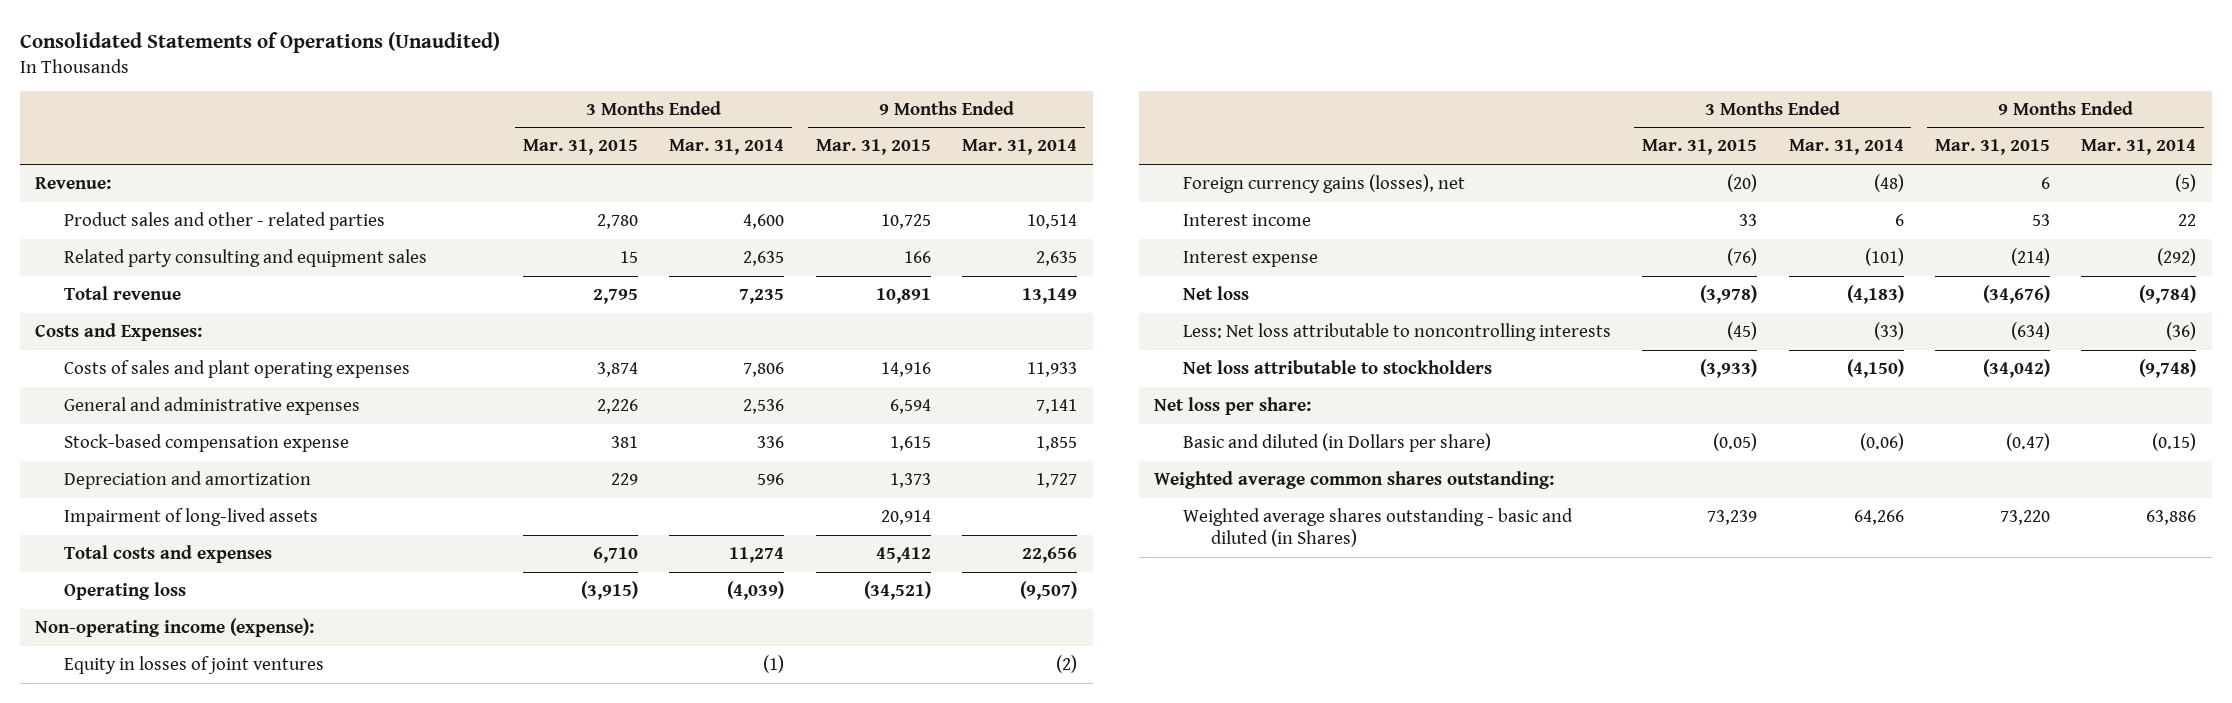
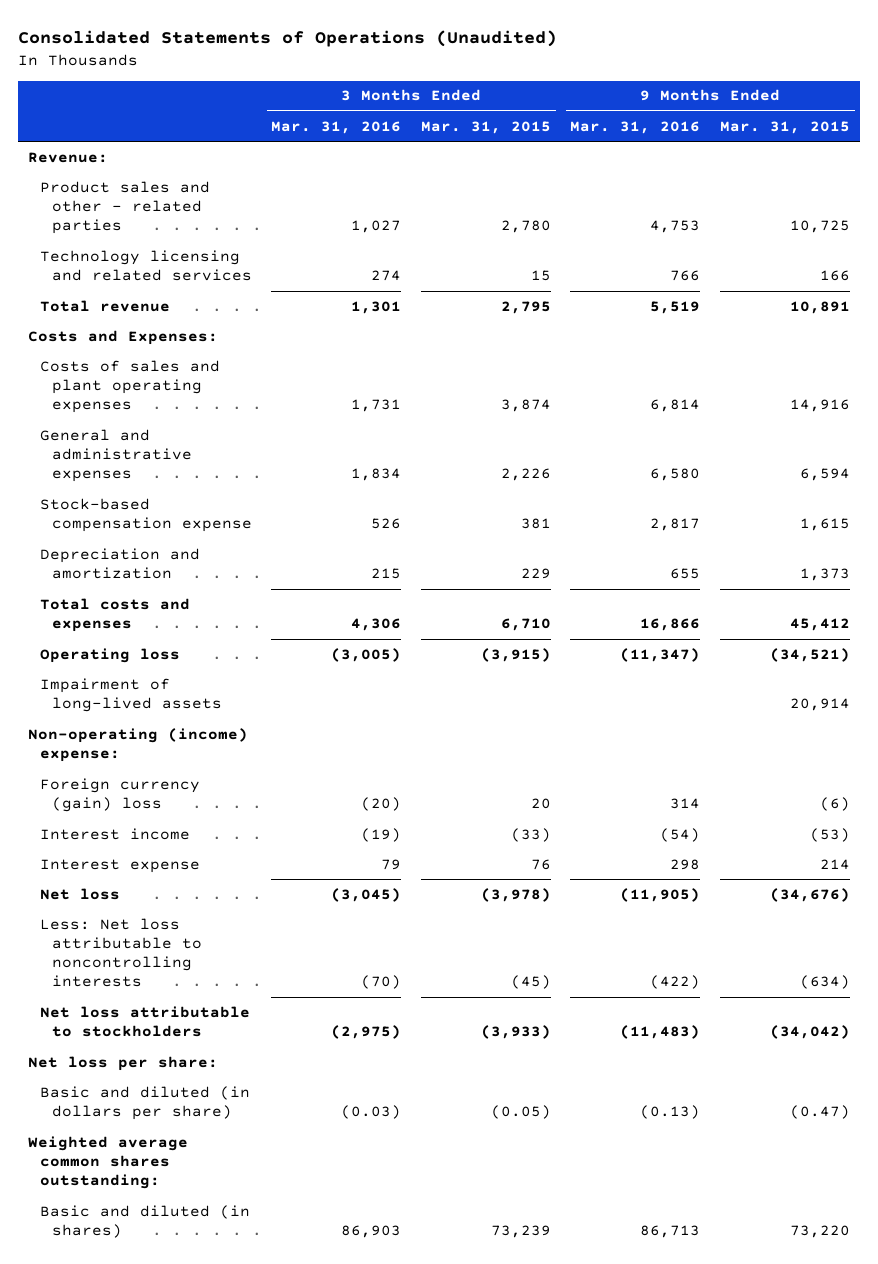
[669,139,785,156] Mar. 31, 2014 -> none
[962,139,1078,156] Mar. 31, 2014 -> none
none -> [271,120,402,134] Mar. 31, 2016
none -> [570,120,701,134] Mar. 31, 2016
[63,248,427,267] Related party consulting and equipment sales -> [40,249,253,282] Technology licensing and related services
[63,655,324,674] Equity in losses of joint ventures -> none
[63,507,318,526] Impairment of long-lived assets -> [40,677,223,713] Impairment of long-lived assets
[35,617,315,637] Non-operating income (expense): -> [28,727,249,763] Non-operating (income) expense:
[1182,173,1465,193] Foreign currency gains (losses), net -> [40,777,201,813] Foreign currency (gain) loss
[1727,173,1758,192] (20) -> [530,798,551,810] 20
[2041,176,2051,189] 6 -> [819,797,850,812] (6)
[1739,213,1758,226] 33 -> [510,827,551,842] (33)
[2032,213,2051,226] 53 -> [809,827,850,842] (53)
[1727,247,1758,266] (76) -> [530,858,551,870] 76
[2011,247,2051,266] (214) -> [819,858,850,870] 214
[1182,432,1491,452] Basic and diluted (in Dollars per share) -> [40,1085,251,1121] Basic and diluted (in dollars per share)
[1182,507,1573,548] Weighted average shares outstanding - basic and diluted (in Shares) -> [40,1204,251,1239] Basic and diluted (in shares)

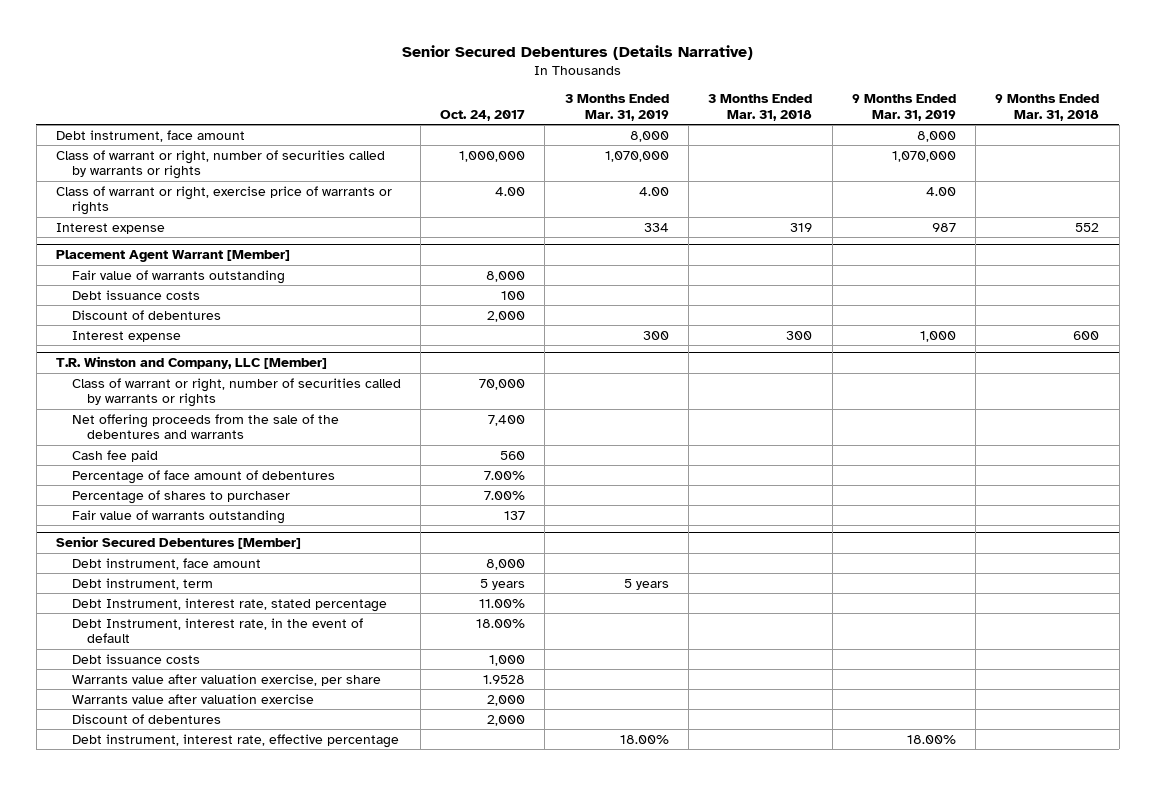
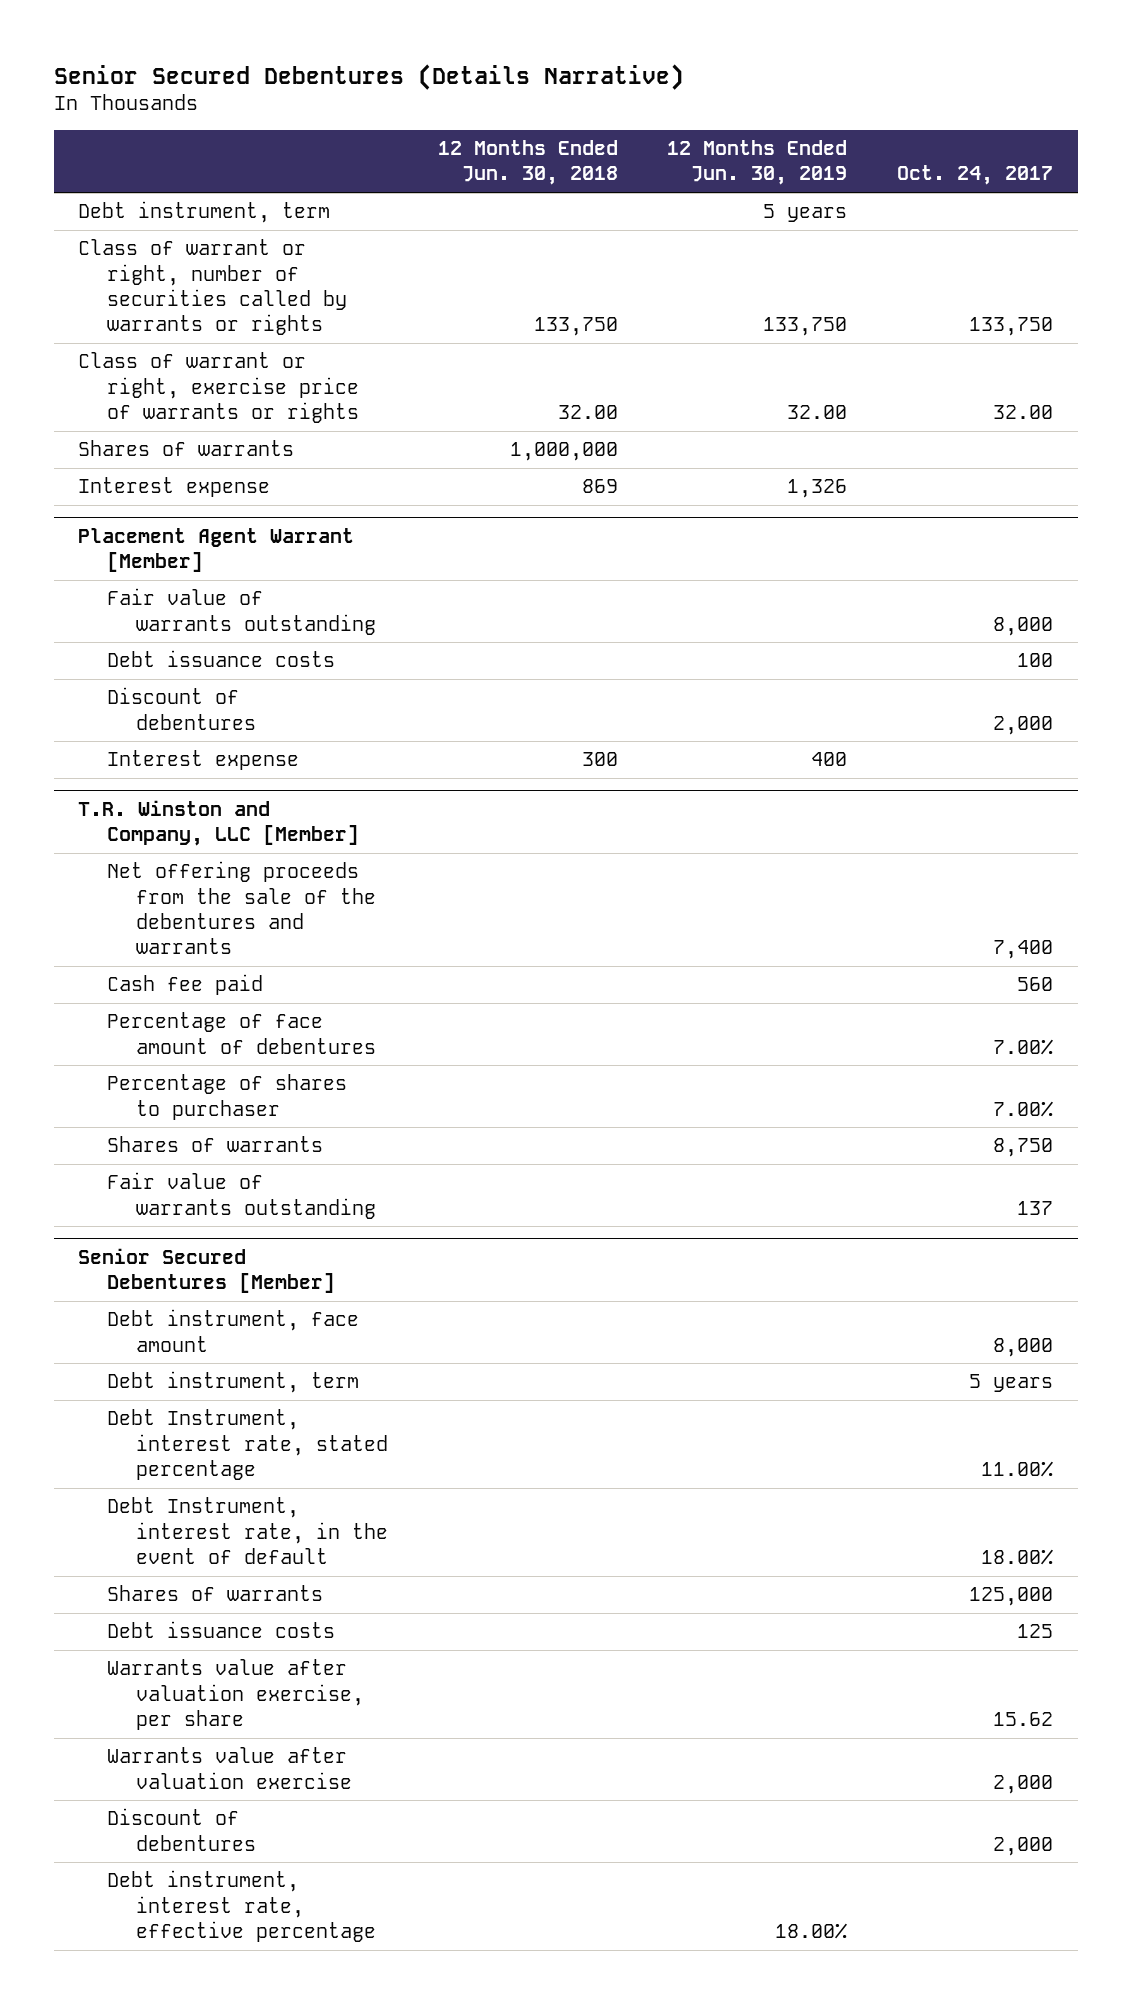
[564,94,669,121] 3 Months Ended Mar. 31, 2019 -> none
[708,94,813,121] 3 Months Ended Mar. 31, 2018 -> none
[851,94,956,121] 9 Months Ended Mar. 31, 2019 -> none
[995,94,1100,121] 9 Months Ended Mar. 31, 2018 -> none
none -> [437,140,618,186] 12 Months Ended Jun. 30, 2018
none -> [667,140,848,186] 12 Months Ended Jun. 30, 2019
[56,129,246,142] Debt instrument, face amount -> none
none -> [78,201,331,224] Debt instrument, term
[459,150,526,162] 1,000,000 -> [968,317,1053,337] 133,750
[495,186,526,196] 4.00 -> [992,404,1053,419] 32.00
none -> [78,440,295,457] Shares of warrants
[71,377,401,408] Class of warrant or right, number of securities called by warrants or rights -> none
none -> [107,1136,324,1153] Shares of warrants
none -> [107,1585,324,1602] Shares of warrants
[489,654,526,666] 1,000 -> [1016,1624,1053,1639] 125
[483,674,526,684] 1.9528 -> [992,1711,1053,1726] 15.62

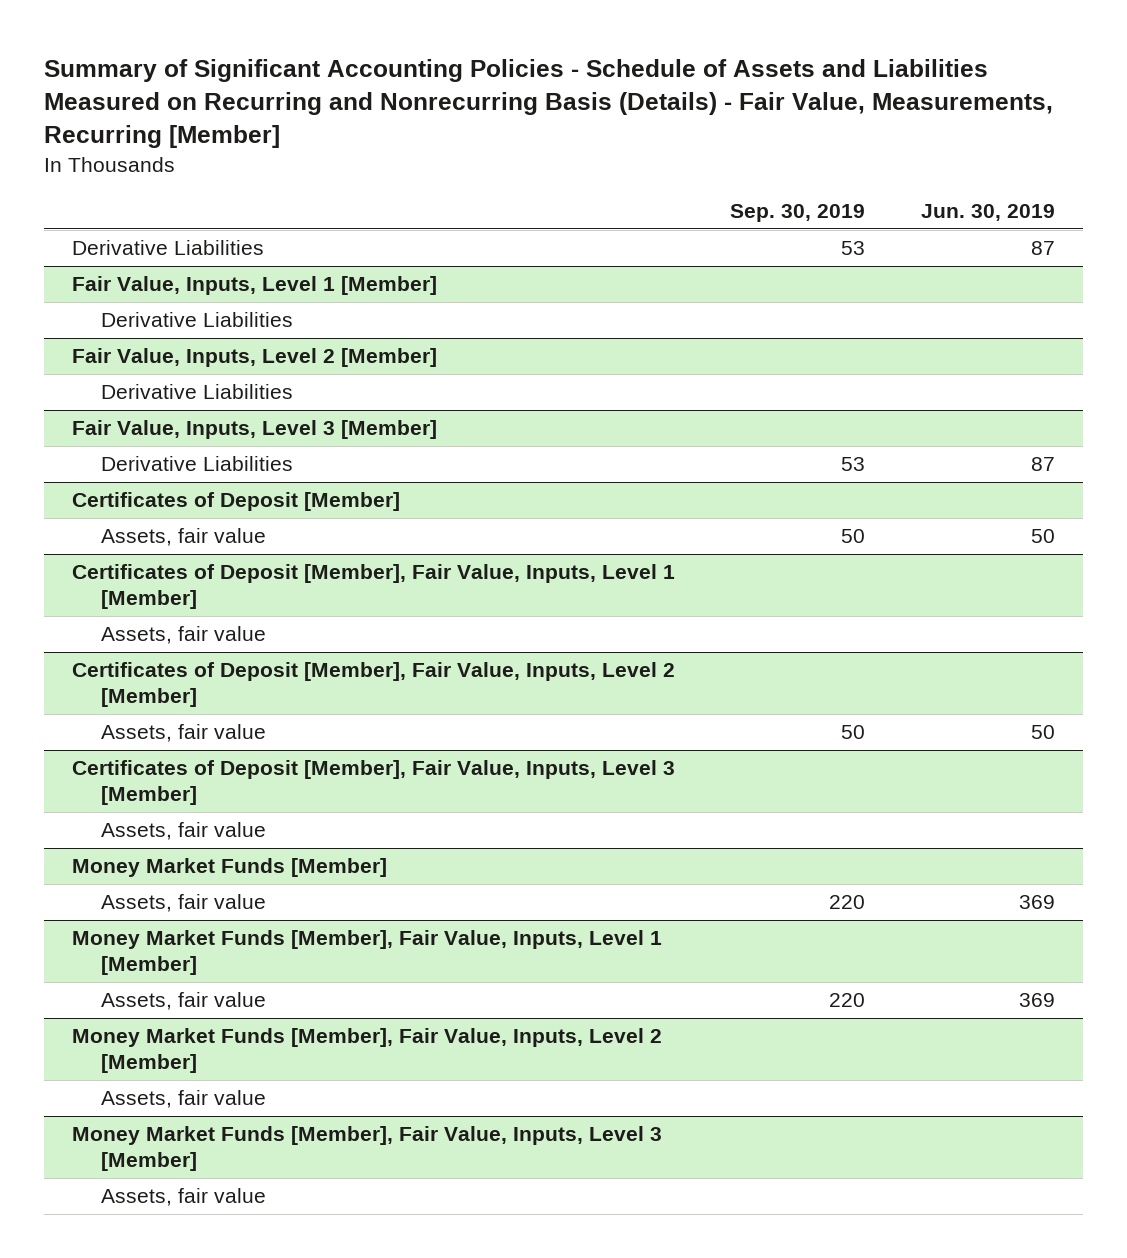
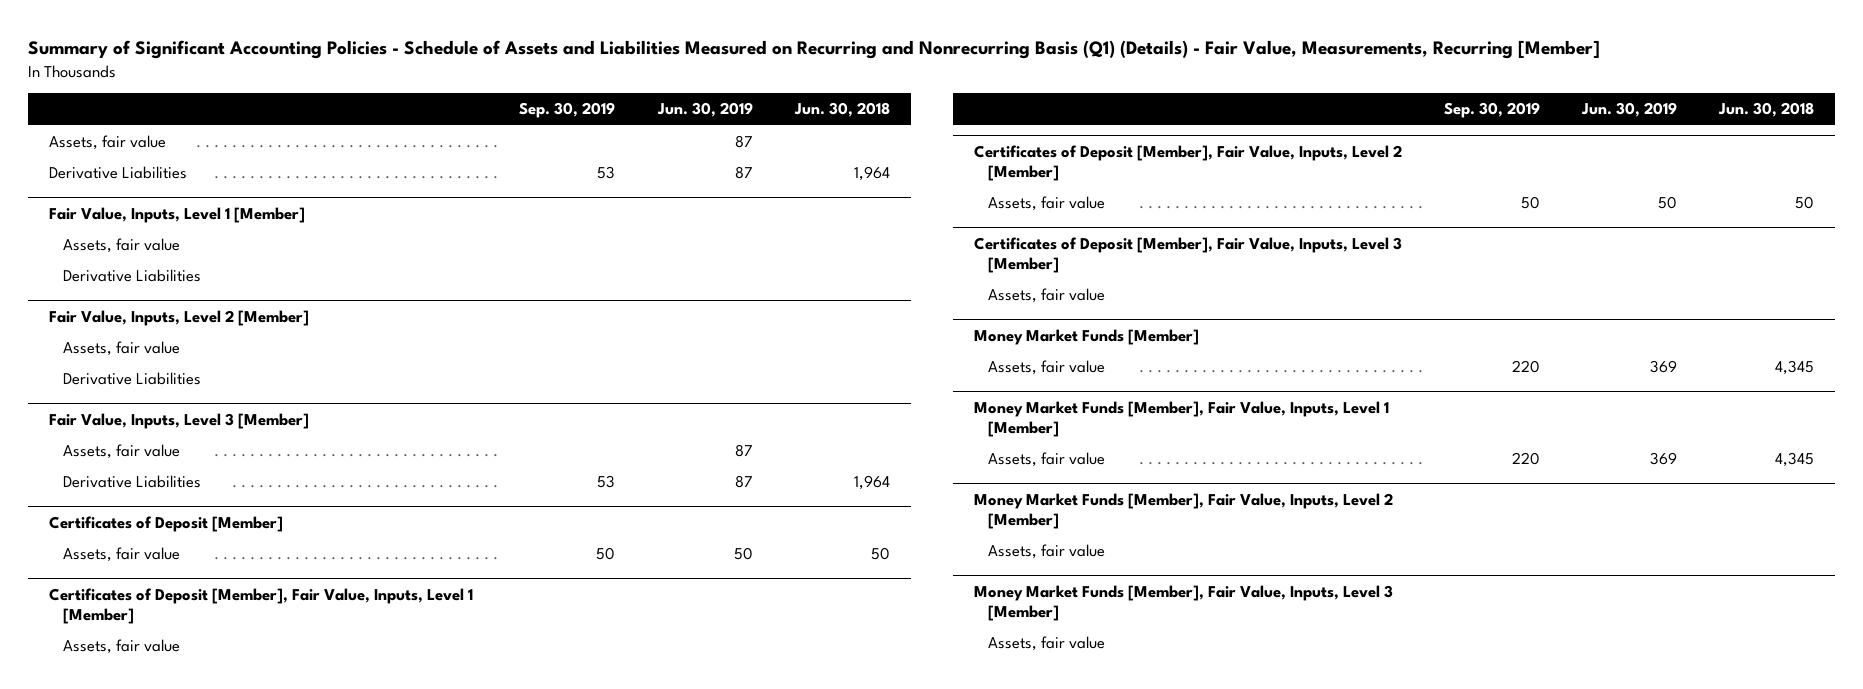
[44,59,1054,149] Summary of Significant Accounting Policies - Schedule of Assets and Liabilities Measured on Recurring and Nonrecurring Basis (Details) - Fair Value, Measurements, Recurring [Member] -> [28,39,1601,59] Summary of Significant Accounting Policies - Schedule of Assets and Liabilities Measured on Recurring and Nonrecurring Basis (Q1) (Details) - Fair Value, Measurements, Recurring [Member]
none -> [793,102,890,118] Jun. 30, 2018
none -> [49,135,167,151] Assets, fair value
none -> [63,238,181,254] Assets, fair value
none -> [63,341,181,357] Assets, fair value
none -> [63,444,181,460] Assets, fair value

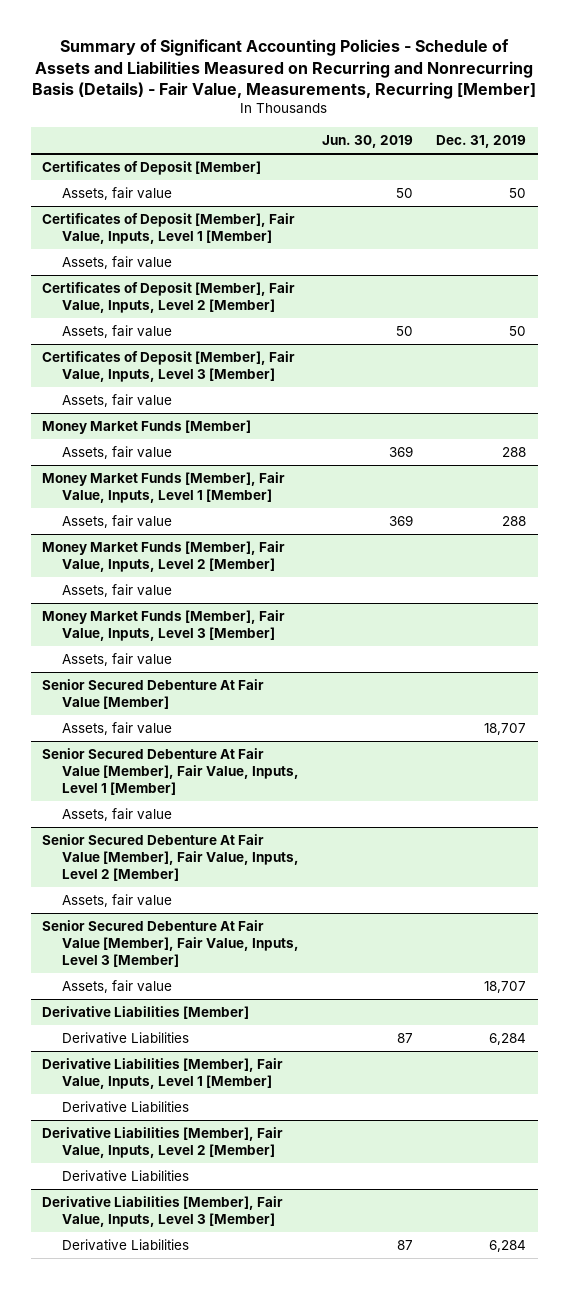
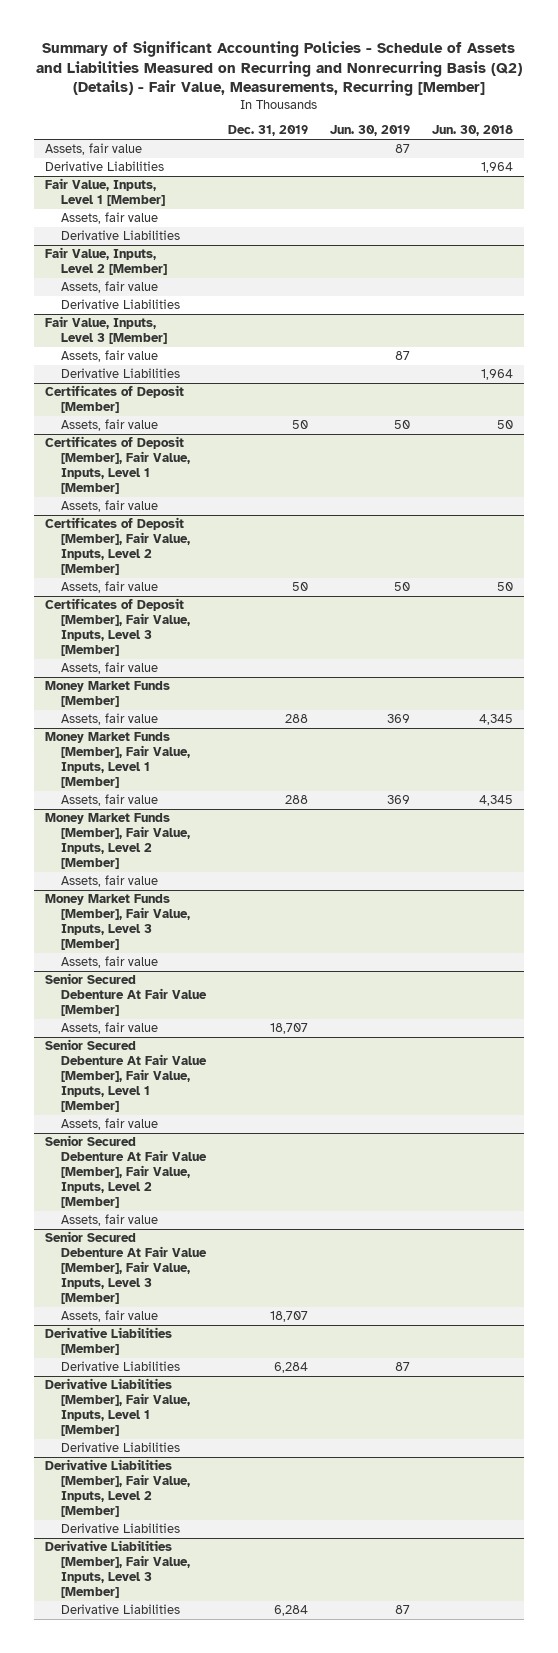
[32,39,537,99] Summary of Significant Accounting Policies - Schedule of Assets and Liabilities Measured on Recurring and Nonrecurring Basis (Details) - Fair Value, Measurements, Recurring [Member] -> [35,41,522,96] Summary of Significant Accounting Policies - Schedule of Assets and Liabilities Measured on Recurring and Nonrecurring Basis (Q2) (Details) - Fair Value, Measurements, Recurring [Member]
none -> [431,125,513,137] Jun. 30, 2018
none -> [44,143,142,156] Assets, fair value
none -> [44,161,164,172] Derivative Liabilities
none -> [44,178,166,207] Fair Value, Inputs, Level 1 [Member]
none -> [61,212,159,225] Assets, fair value
none -> [61,230,181,241] Derivative Liabilities
none -> [44,247,168,276] Fair Value, Inputs, Level 2 [Member]
none -> [61,281,159,294] Assets, fair value
none -> [61,299,181,310] Derivative Liabilities
none -> [44,316,168,345] Fair Value, Inputs, Level 3 [Member]
none -> [61,350,159,363] Assets, fair value
none -> [61,368,181,379] Derivative Liabilities

